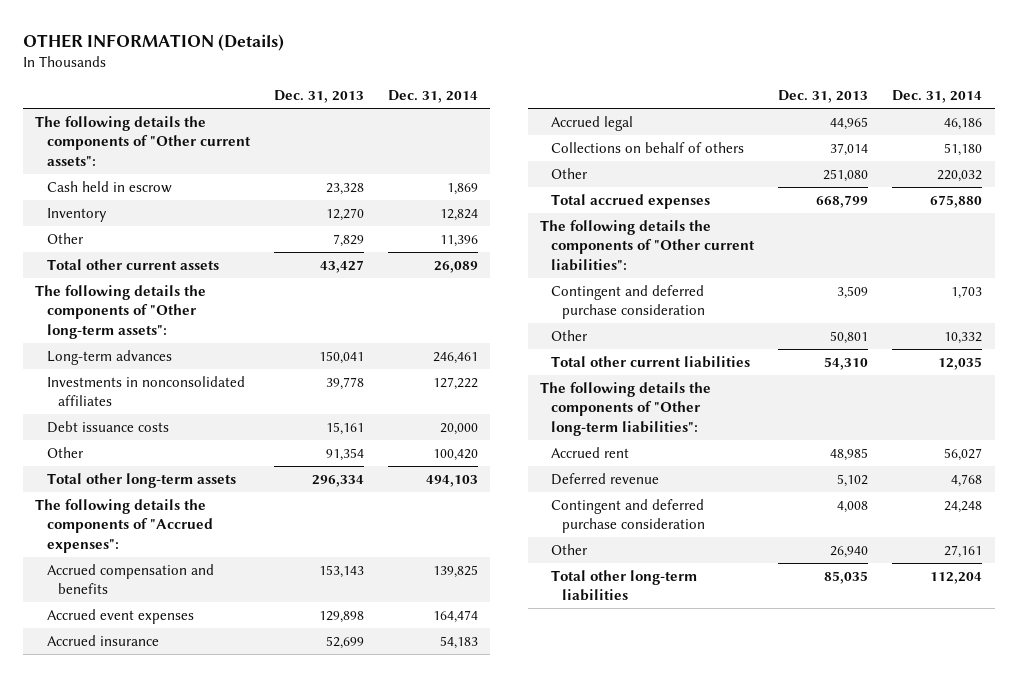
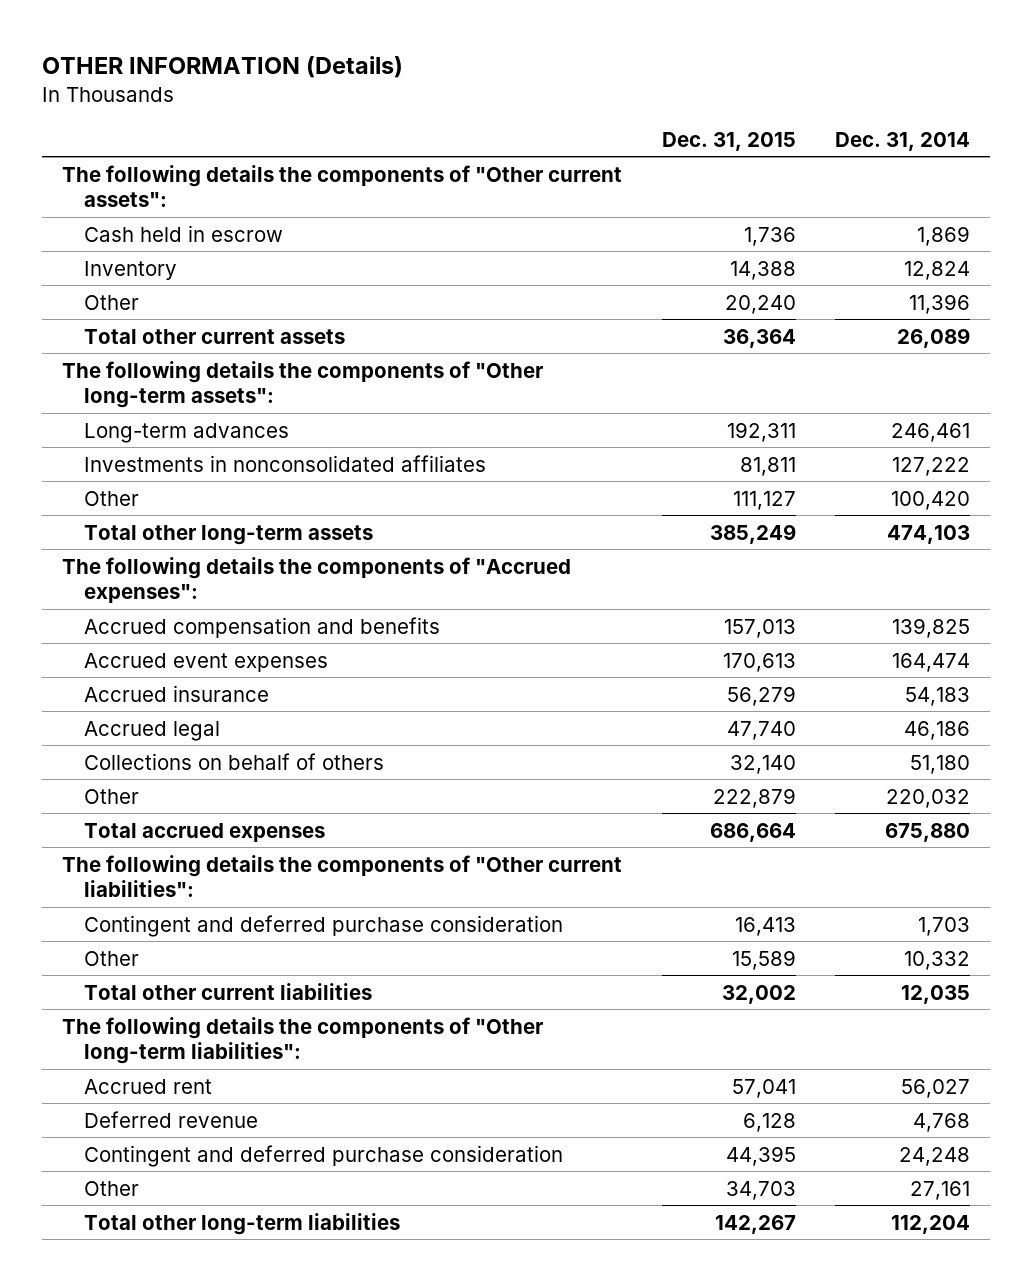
[273,90,364,104] Dec. 31, 2013 -> none
none -> [661,131,796,151] Dec. 31, 2015
[46,420,169,433] Debt issuance costs -> none
[425,474,478,487] 494,103 -> [887,524,971,544] 474,103

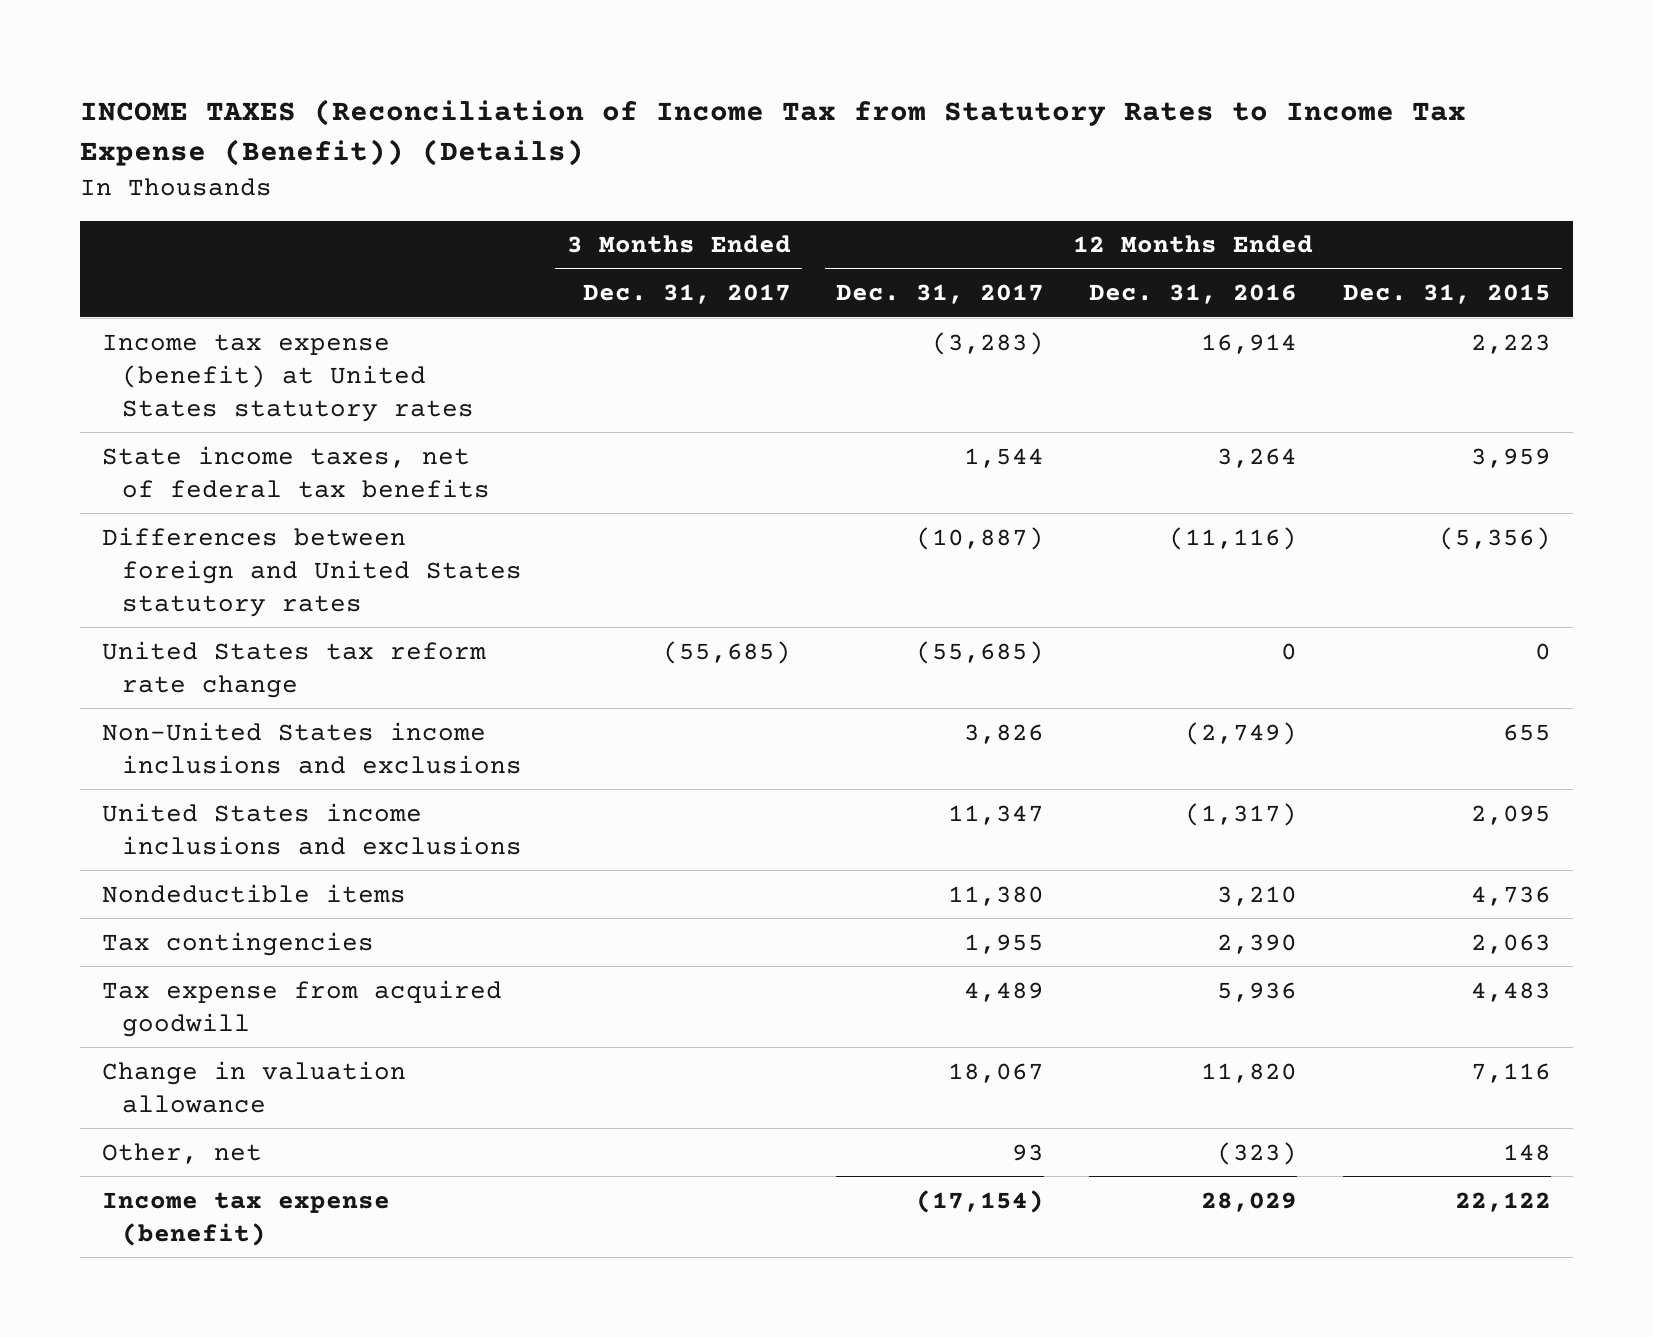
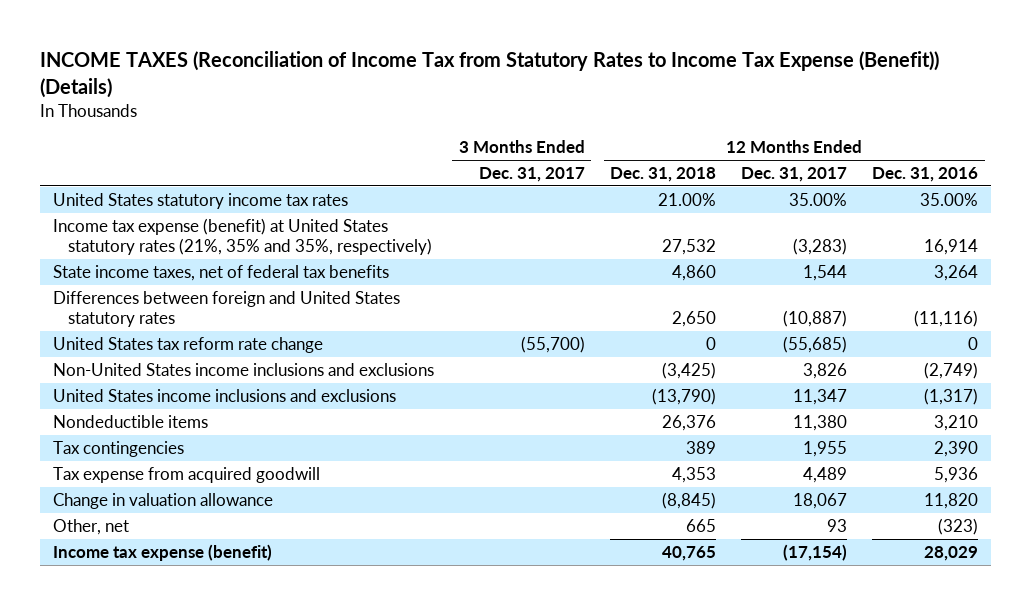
[1342,284,1551,305] Dec. 31, 2015 -> none
none -> [609,167,716,183] Dec. 31, 2018
none -> [52,193,348,210] United States statutory income tax rates
[102,333,474,422] Income tax expense (benefit) at United States statutory rates -> [52,218,433,256] Income tax expense (benefit) at United States statutory rates (21%, 35% and 35%, respectively)
[662,640,791,664] (55,685) -> [520,336,585,354] (55,700)

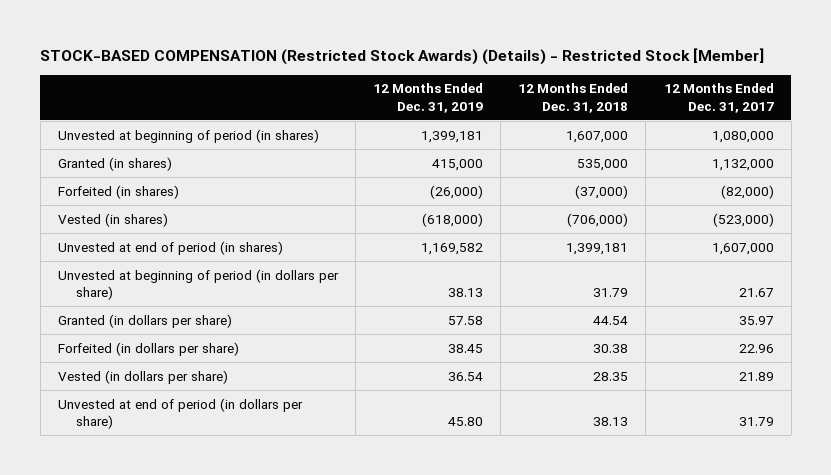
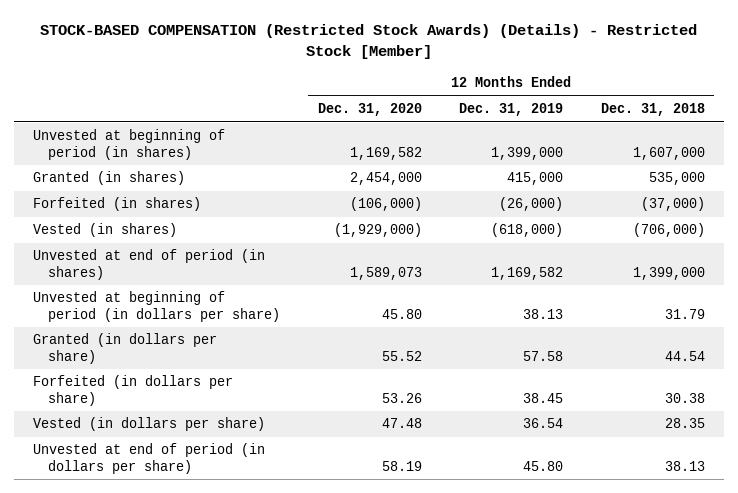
[663,83,774,113] 12 Months Ended Dec. 31, 2017 -> none
none -> [317,103,422,117] Dec. 31, 2020
[421,130,484,143] 1,399,181 -> [491,146,564,160] 1,399,000
[566,242,629,255] 1,399,181 -> [632,266,705,280] 1,399,000

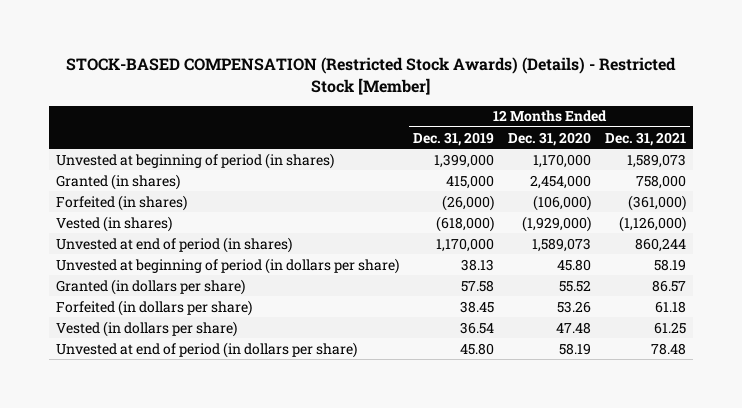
[600,103,705,117] Dec. 31, 2018 -> none
none -> [605,131,687,146] Dec. 31, 2021
[349,146,422,160] 1,169,582 -> [533,153,592,168] 1,170,000
[491,266,564,280] 1,169,582 -> [435,237,494,252] 1,170,000

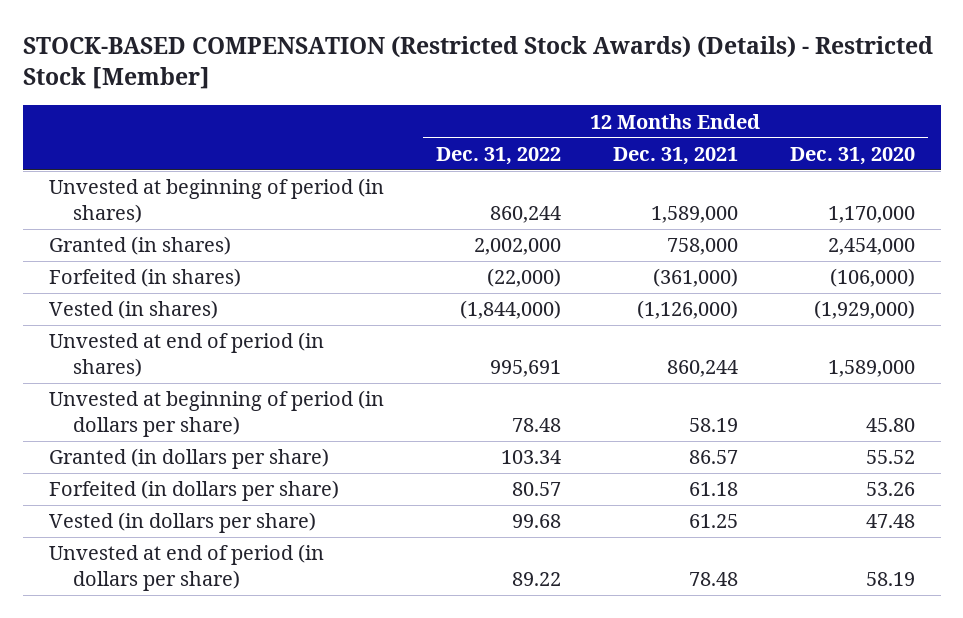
[412,131,494,146] Dec. 31, 2019 -> none
none -> [435,146,561,165] Dec. 31, 2022
[627,153,687,168] 1,589,073 -> [650,205,738,223] 1,589,000
[532,237,592,252] 1,589,073 -> [827,359,915,377] 1,589,000

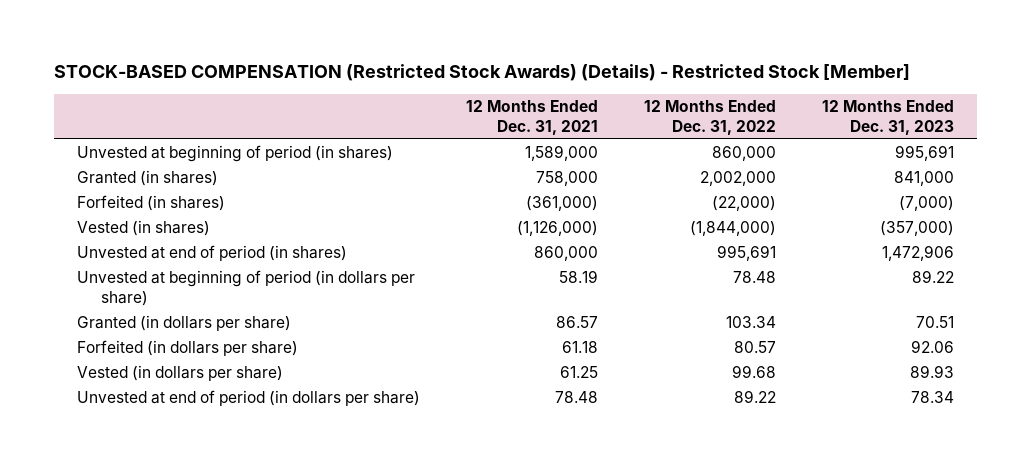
[789,146,915,165] Dec. 31, 2020 -> none
none -> [821,100,954,135] 12 Months Ended Dec. 31, 2023
[489,205,561,223] 860,244 -> [711,146,776,162] 860,000
[666,359,738,377] 860,244 -> [533,246,598,262] 860,000

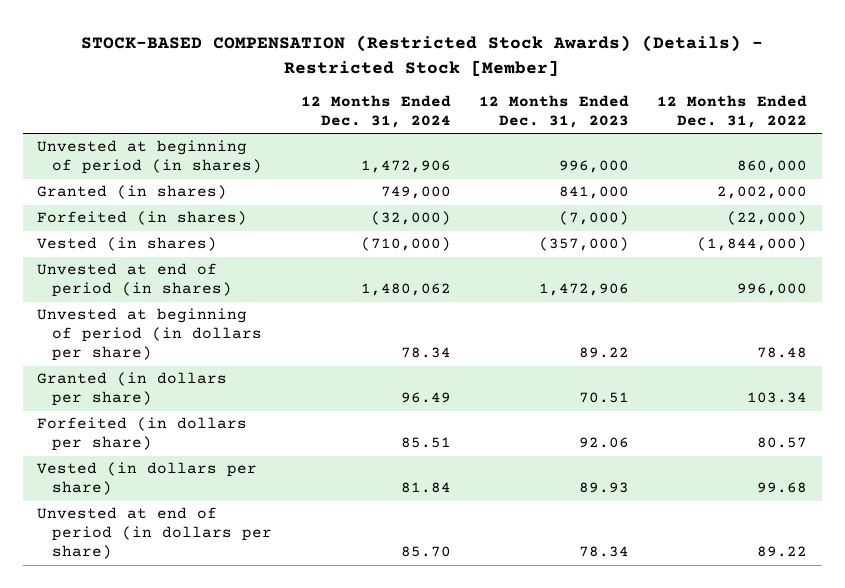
[465,100,598,135] 12 Months Ended Dec. 31, 2021 -> none
none -> [300,94,451,128] 12 Months Ended Dec. 31, 2024
[894,145,954,162] 995,691 -> [558,160,629,174] 996,000
[716,245,776,262] 995,691 -> [737,283,808,297] 996,000

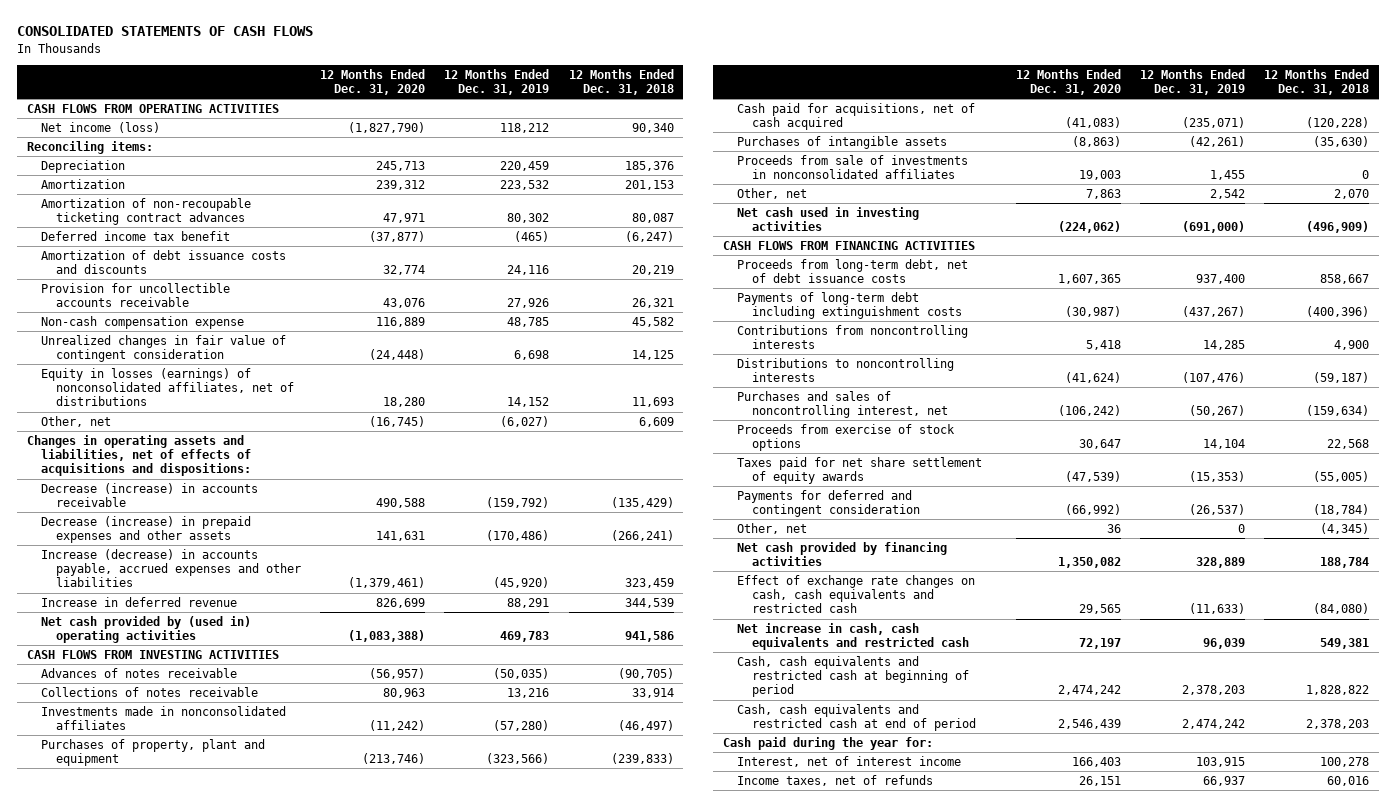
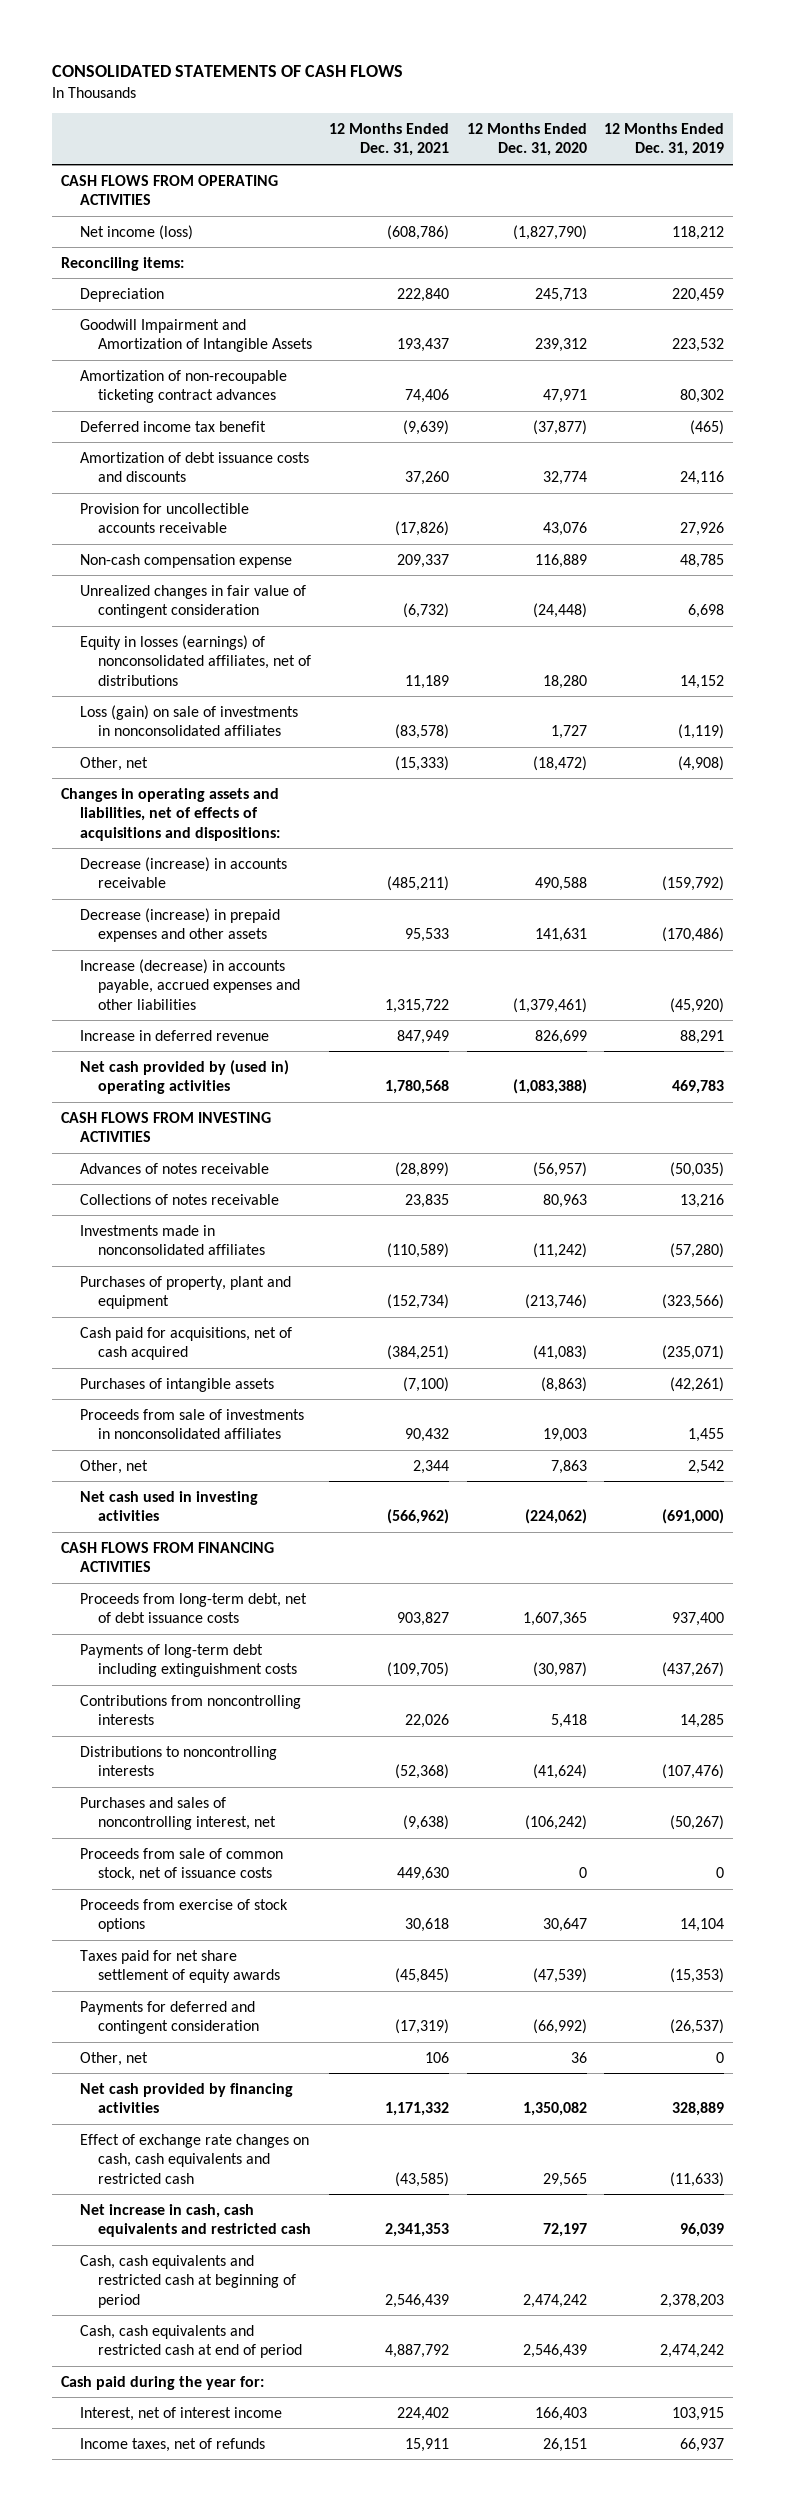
[568,68,674,95] 12 Months Ended Dec. 31, 2018 -> none
none -> [329,123,450,157] 12 Months Ended Dec. 31, 2021
[41,179,126,190] Amortization -> [79,318,313,353] Goodwill Impairment and Amortization of Intangible Assets
none -> [79,704,298,737] Loss (gain) on sale of investments in nonconsolidated affiliates
[368,416,425,428] (16,745) -> [532,755,587,771] (18,472)
[500,416,550,428] (6,027) -> [678,755,725,771] (4,908)
none -> [79,1847,283,1882] Proceeds from sale of common stock, net of issuance costs

